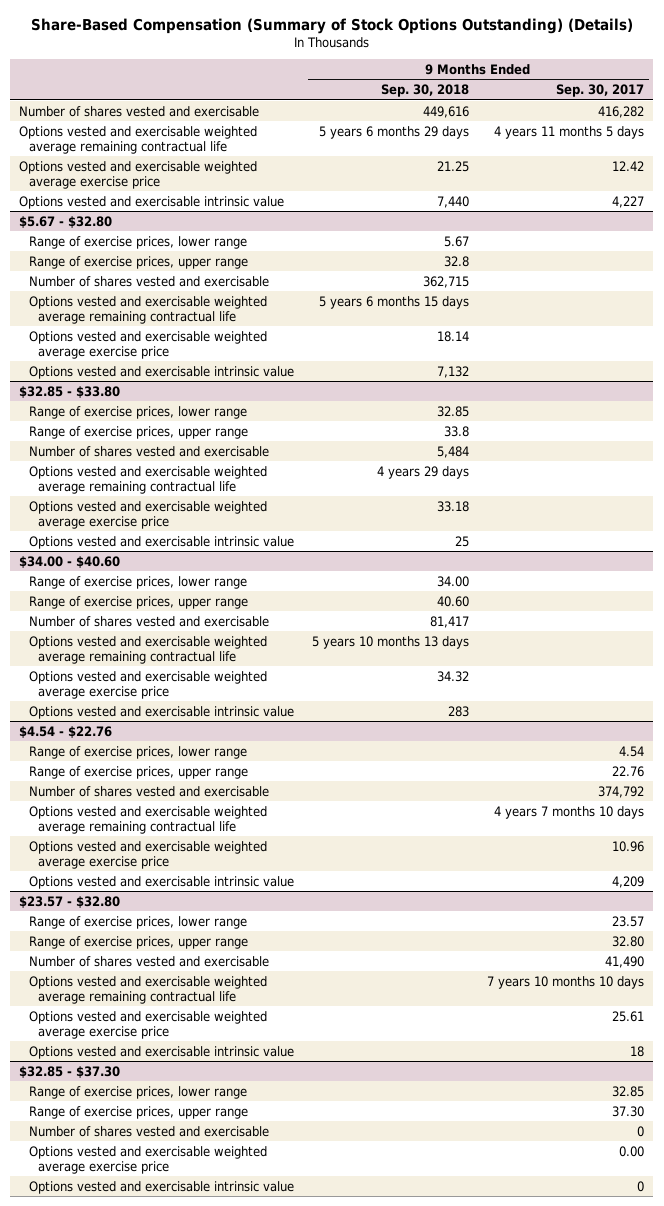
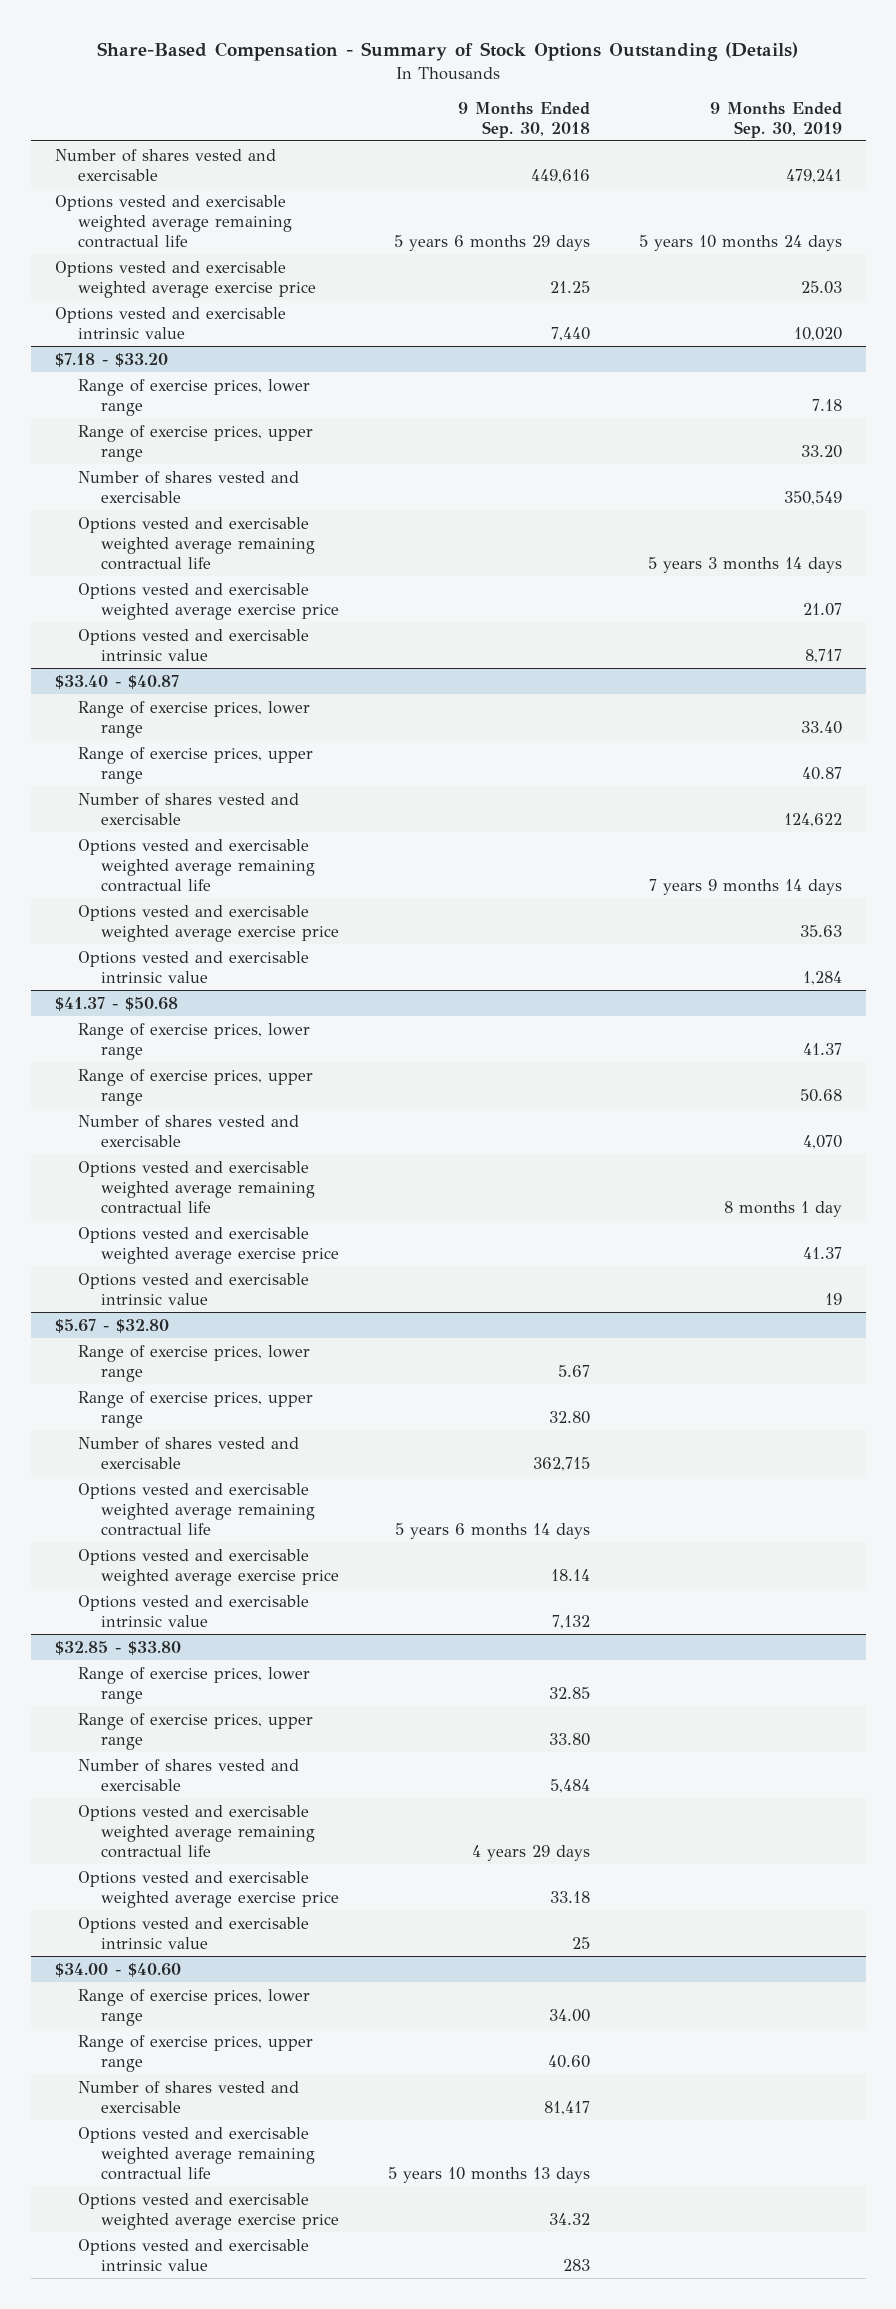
[30,17,633,34] Share-Based Compensation (Summary of Stock Options Outstanding) (Details) -> [97,42,799,62] Share-Based Compensation - Summary of Stock Options Outstanding (Details)
[556,84,645,98] Sep. 30, 2017 -> none
none -> [709,101,842,138] 9 Months Ended Sep. 30, 2019
none -> [54,352,168,367] $7.18 - $33.20
none -> [78,378,311,416] Range of exercise prices, lower range
none -> [78,424,314,462] Range of exercise prices, upper range
none -> [78,470,300,503] Number of shares vested and exercisable
none -> [78,516,316,570] Options vested and exercisable weighted average remaining contractual life
none -> [78,582,340,620] Options vested and exercisable weighted average exercise price
none -> [78,628,310,661] Options vested and exercisable intrinsic value
none -> [54,674,179,689] $33.40 - $40.87
none -> [78,700,311,738] Range of exercise prices, lower range
none -> [78,746,314,784] Range of exercise prices, upper range
none -> [78,792,300,825] Number of shares vested and exercisable
none -> [78,838,316,892] Options vested and exercisable weighted average remaining contractual life
none -> [78,904,340,942] Options vested and exercisable weighted average exercise price
none -> [78,950,310,983] Options vested and exercisable intrinsic value
none -> [54,996,178,1011] $41.37 - $50.68
none -> [78,1022,311,1060] Range of exercise prices, lower range
none -> [78,1068,314,1106] Range of exercise prices, upper range
none -> [78,1114,300,1147] Number of shares vested and exercisable
none -> [78,1160,316,1214] Options vested and exercisable weighted average remaining contractual life
none -> [78,1226,340,1264] Options vested and exercisable weighted average exercise price
none -> [78,1272,310,1305] Options vested and exercisable intrinsic value
[444,255,470,267] 32.8 -> [548,1410,590,1424] 32.80
[319,295,470,309] 5 years 6 months 15 days -> [394,1522,590,1539] 5 years 6 months 14 days
[444,425,470,437] 33.8 -> [548,1732,590,1746] 33.80
[19,725,113,738] $4.54 - $22.76 -> none
[28,745,247,759] Range of exercise prices, lower range -> none
[28,765,248,779] Range of exercise prices, upper range -> none
[28,785,269,797] Number of shares vested and exercisable -> none
[28,805,267,834] Options vested and exercisable weighted average remaining contractual life -> none
[28,840,267,869] Options vested and exercisable weighted average exercise price -> none
[28,875,294,889] Options vested and exercisable intrinsic value -> none
[19,895,121,908] $23.57 - $32.80 -> none
[28,915,247,929] Range of exercise prices, lower range -> none
[28,935,248,949] Range of exercise prices, upper range -> none
[28,955,269,967] Number of shares vested and exercisable -> none
[28,975,267,1004] Options vested and exercisable weighted average remaining contractual life -> none
[28,1010,267,1039] Options vested and exercisable weighted average exercise price -> none
[28,1045,294,1059] Options vested and exercisable intrinsic value -> none
[19,1065,121,1078] $32.85 - $37.30 -> none
[28,1085,247,1099] Range of exercise prices, lower range -> none
[28,1105,248,1119] Range of exercise prices, upper range -> none
[28,1125,269,1137] Number of shares vested and exercisable -> none
[28,1145,267,1174] Options vested and exercisable weighted average exercise price -> none
[28,1180,294,1194] Options vested and exercisable intrinsic value -> none

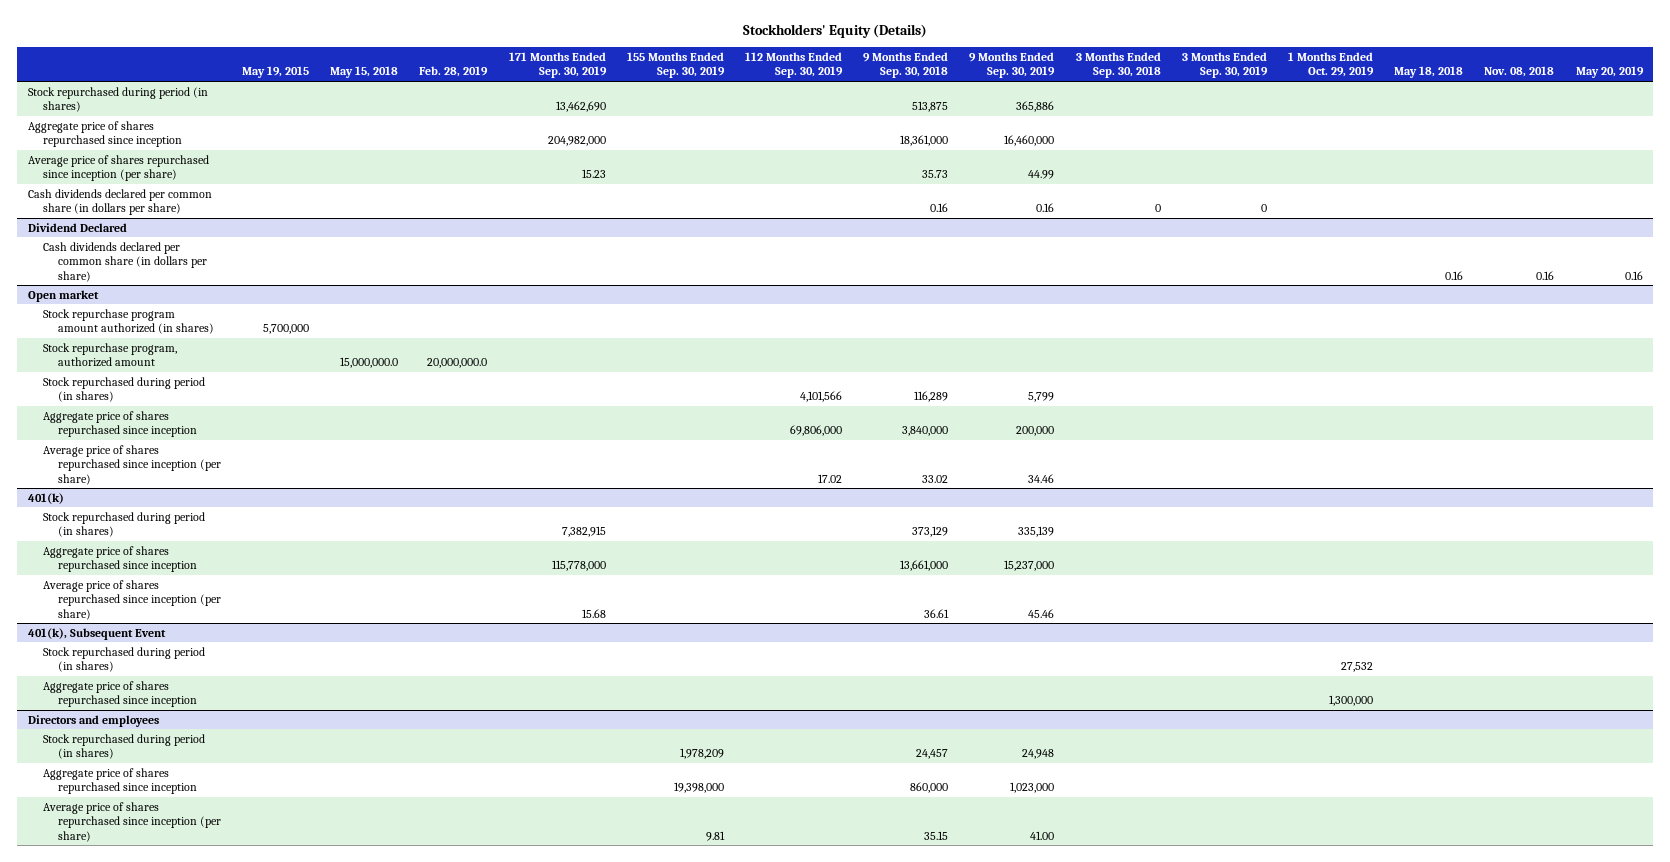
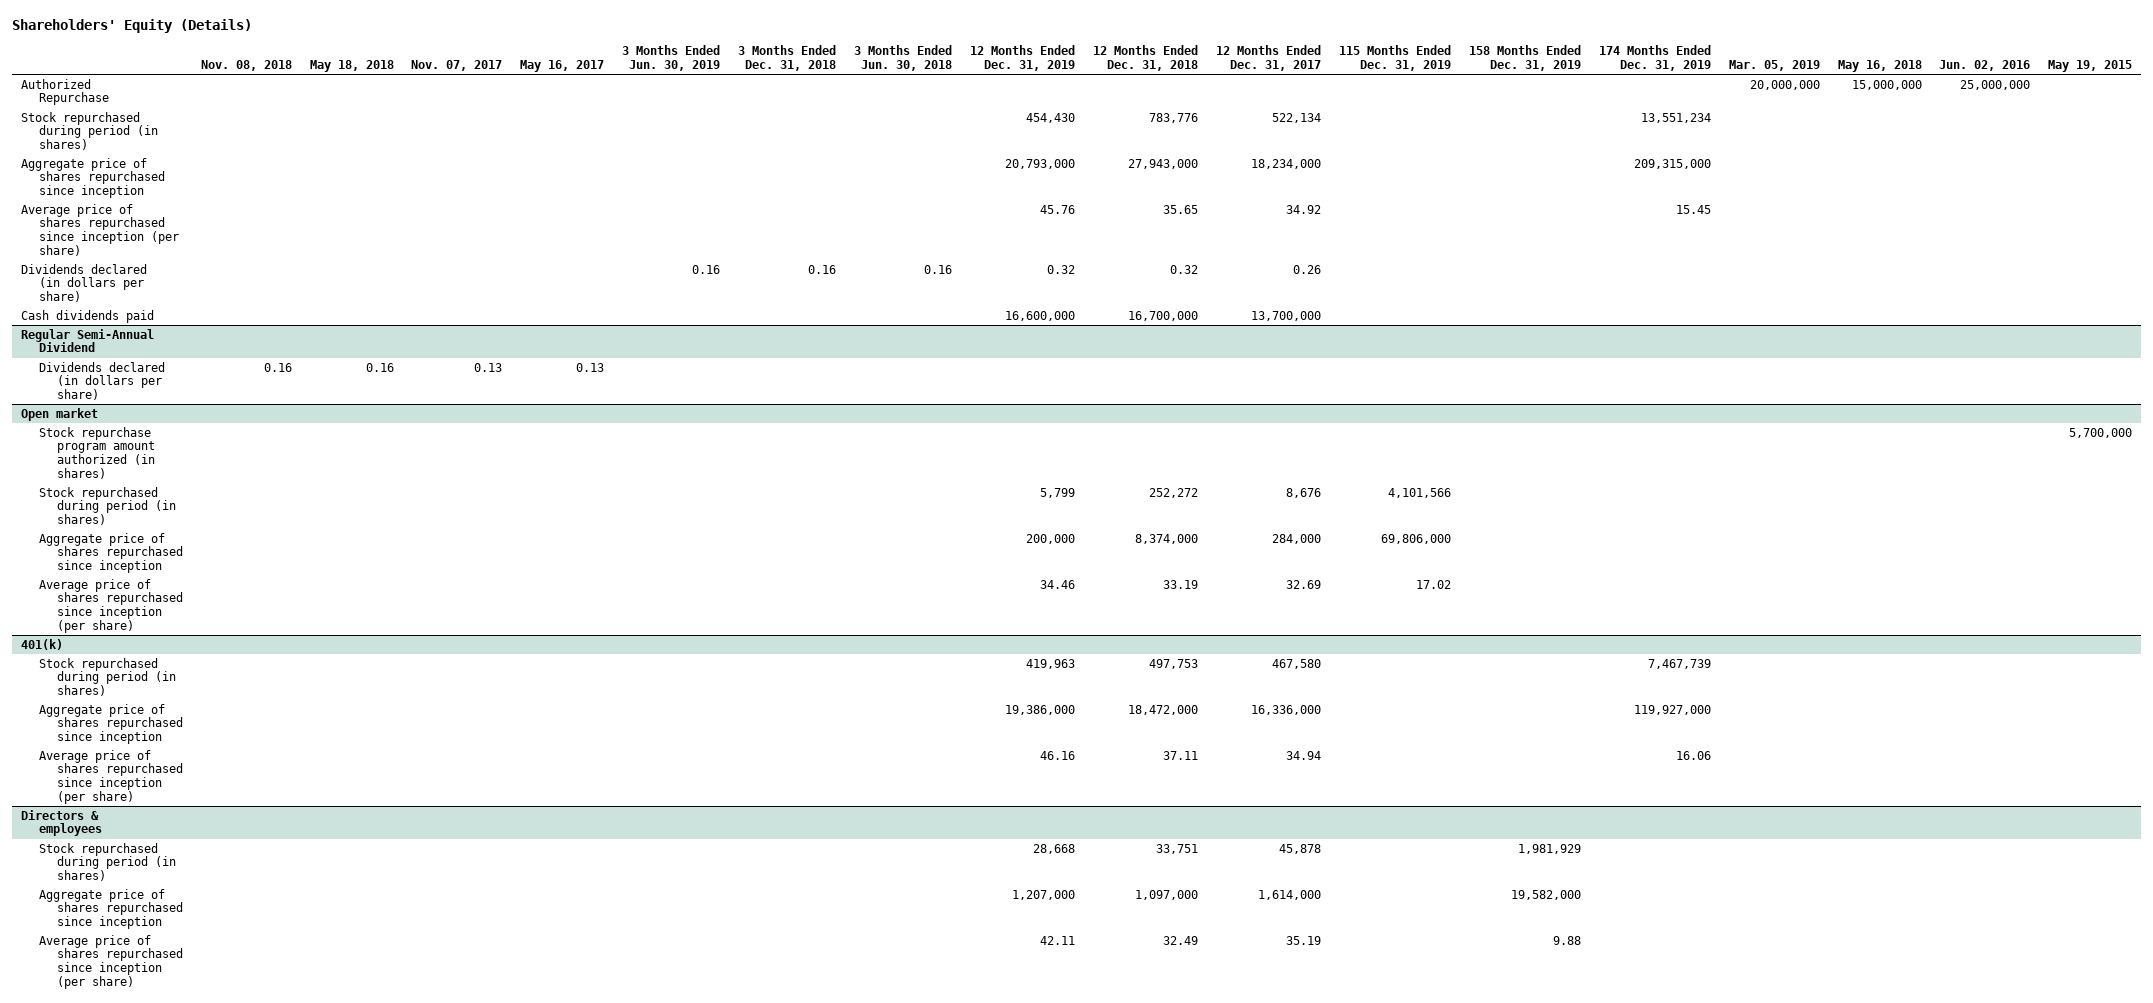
[743,24,928,39] Stockholders' Equity (Details) -> [11,18,252,33] Shareholders' Equity (Details)
[330,66,399,79] May 15, 2018 -> none
[419,66,489,78] Feb. 28, 2019 -> none
[508,51,607,79] 171 Months Ended Sep. 30, 2019 -> none
[626,51,725,79] 155 Months Ended Sep. 30, 2019 -> none
[745,51,844,79] 112 Months Ended Sep. 30, 2019 -> none
[863,51,949,79] 9 Months Ended Sep. 30, 2018 -> none
[969,51,1056,79] 9 Months Ended Sep. 30, 2019 -> none
[1075,51,1161,79] 3 Months Ended Sep. 30, 2018 -> none
[1181,51,1268,79] 3 Months Ended Sep. 30, 2019 -> none
[1287,51,1374,78] 1 Months Ended Oct. 29, 2019 -> none
[1575,66,1644,79] May 20, 2019 -> none
none -> [411,60,503,72] Nov. 07, 2017
none -> [520,60,605,73] May 16, 2017
none -> [622,45,721,72] 3 Months Ended Jun. 30, 2019
none -> [738,45,837,72] 3 Months Ended Dec. 31, 2018
none -> [854,45,953,72] 3 Months Ended Jun. 30, 2018
none -> [970,45,1076,72] 12 Months Ended Dec. 31, 2019
none -> [1093,45,1199,72] 12 Months Ended Dec. 31, 2018
none -> [1215,45,1321,72] 12 Months Ended Dec. 31, 2017
none -> [1338,45,1451,72] 115 Months Ended Dec. 31, 2019
none -> [1468,45,1581,72] 158 Months Ended Dec. 31, 2019
none -> [1598,45,1711,72] 174 Months Ended Dec. 31, 2019
none -> [1728,60,1820,72] Mar. 05, 2019
none -> [1837,60,1922,73] May 16, 2018
none -> [1939,60,2031,72] Jun. 02, 2016
none -> [20,78,109,106] Authorized Repurchase
[27,188,212,216] Cash dividends declared per common share (in dollars per share) -> [20,263,147,303] Dividends declared (in dollars per share)
none -> [20,309,154,323] Cash dividends paid
[27,222,127,232] Dividend Declared -> [20,328,154,353] Regular Semi-Annual Dividend
[42,241,207,282] Cash dividends declared per common share (in dollars per share) -> [38,361,165,401] Dividends declared (in dollars per share)
[42,342,177,368] Stock repurchase program, authorized amount -> none
[27,627,166,640] 401(k), Subsequent Event -> none
[42,646,205,673] Stock repurchased during period (in shares) -> none
[42,680,197,708] Aggregate price of shares repurchased since inception -> none
[27,714,159,727] Directors and employees -> [20,809,102,837] Directors & employees

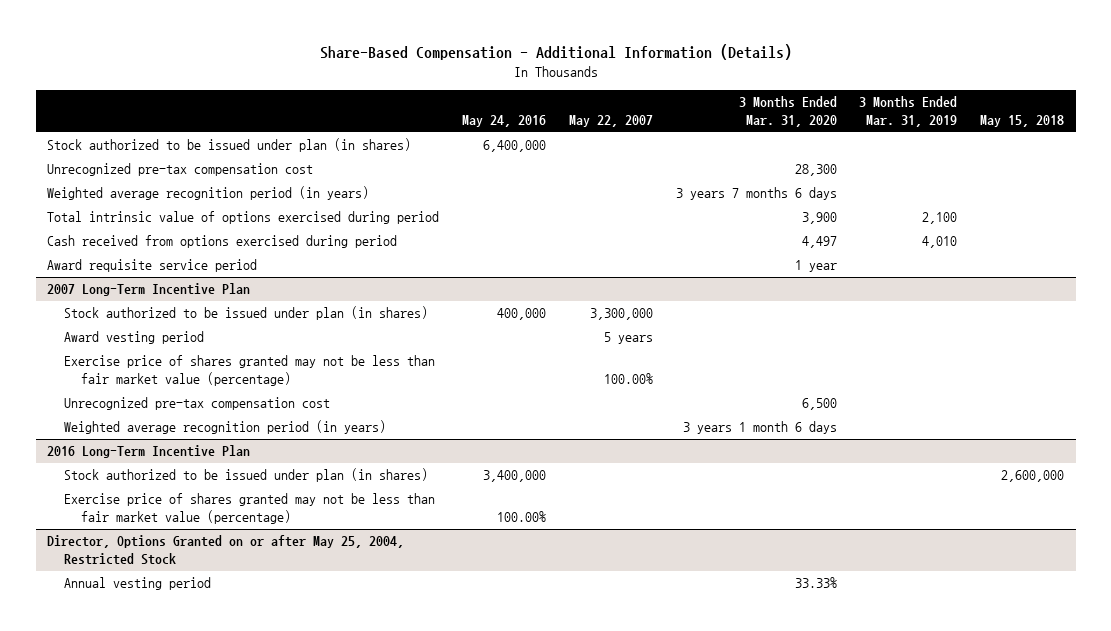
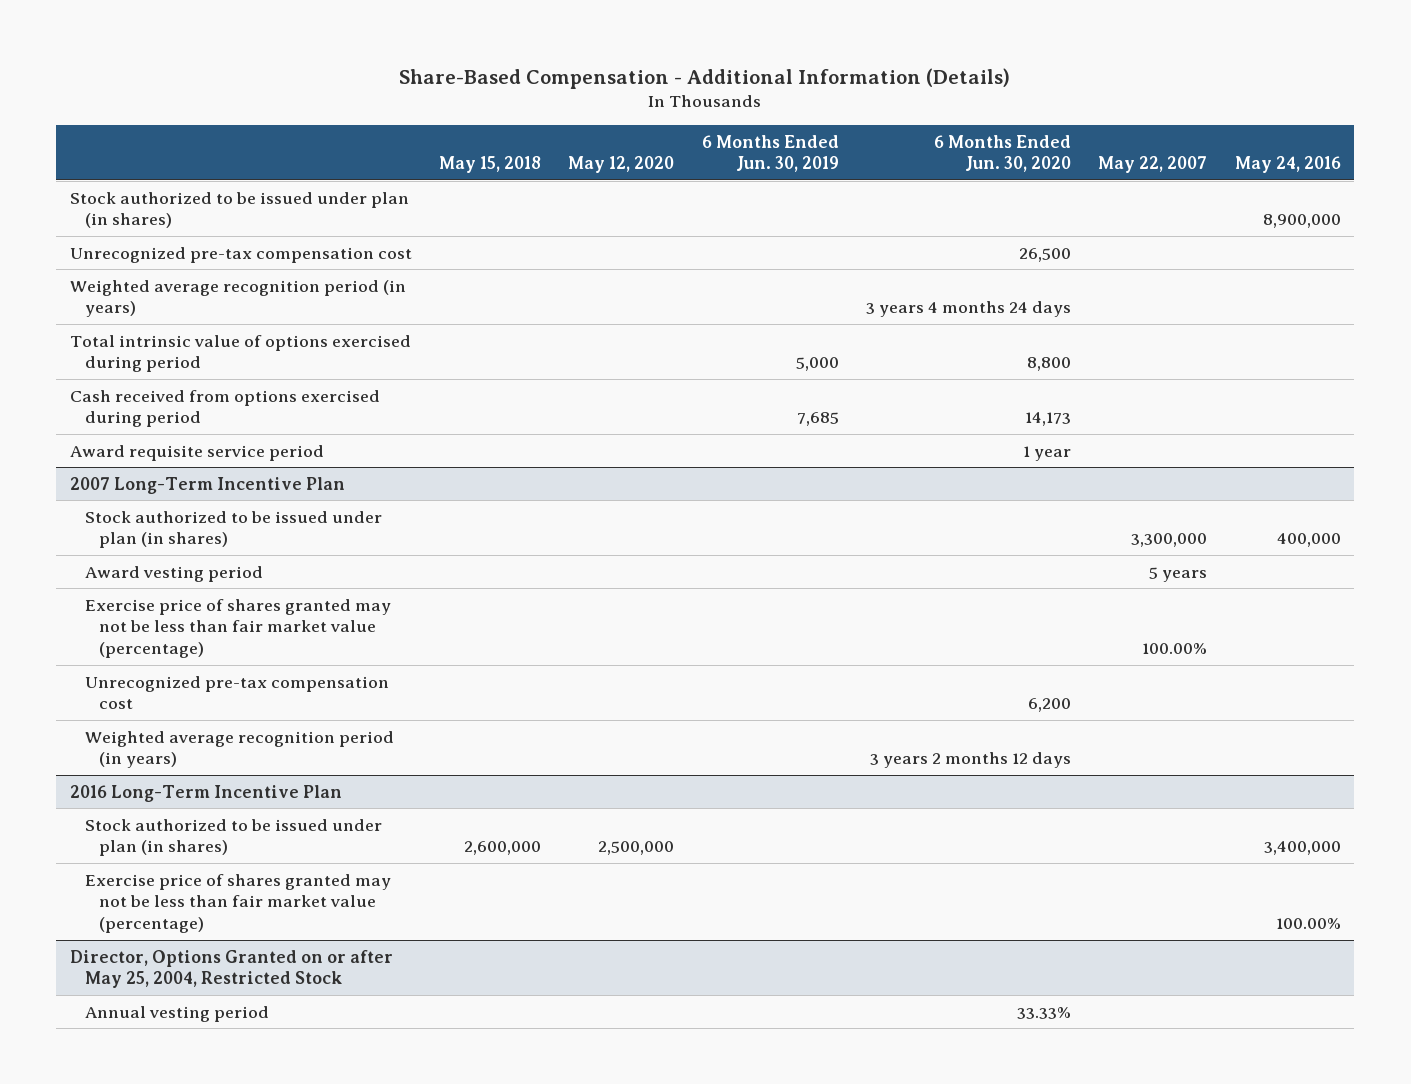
[738,96,837,128] 3 Months Ended Mar. 31, 2020 -> none
[859,96,958,128] 3 Months Ended Mar. 31, 2019 -> none
none -> [568,156,675,174] May 12, 2020
none -> [701,134,839,173] 6 Months Ended Jun. 30, 2019
none -> [934,134,1072,173] 6 Months Ended Jun. 30, 2020
[482,140,546,153] 6,400,000 -> [1262,214,1341,229] 8,900,000

